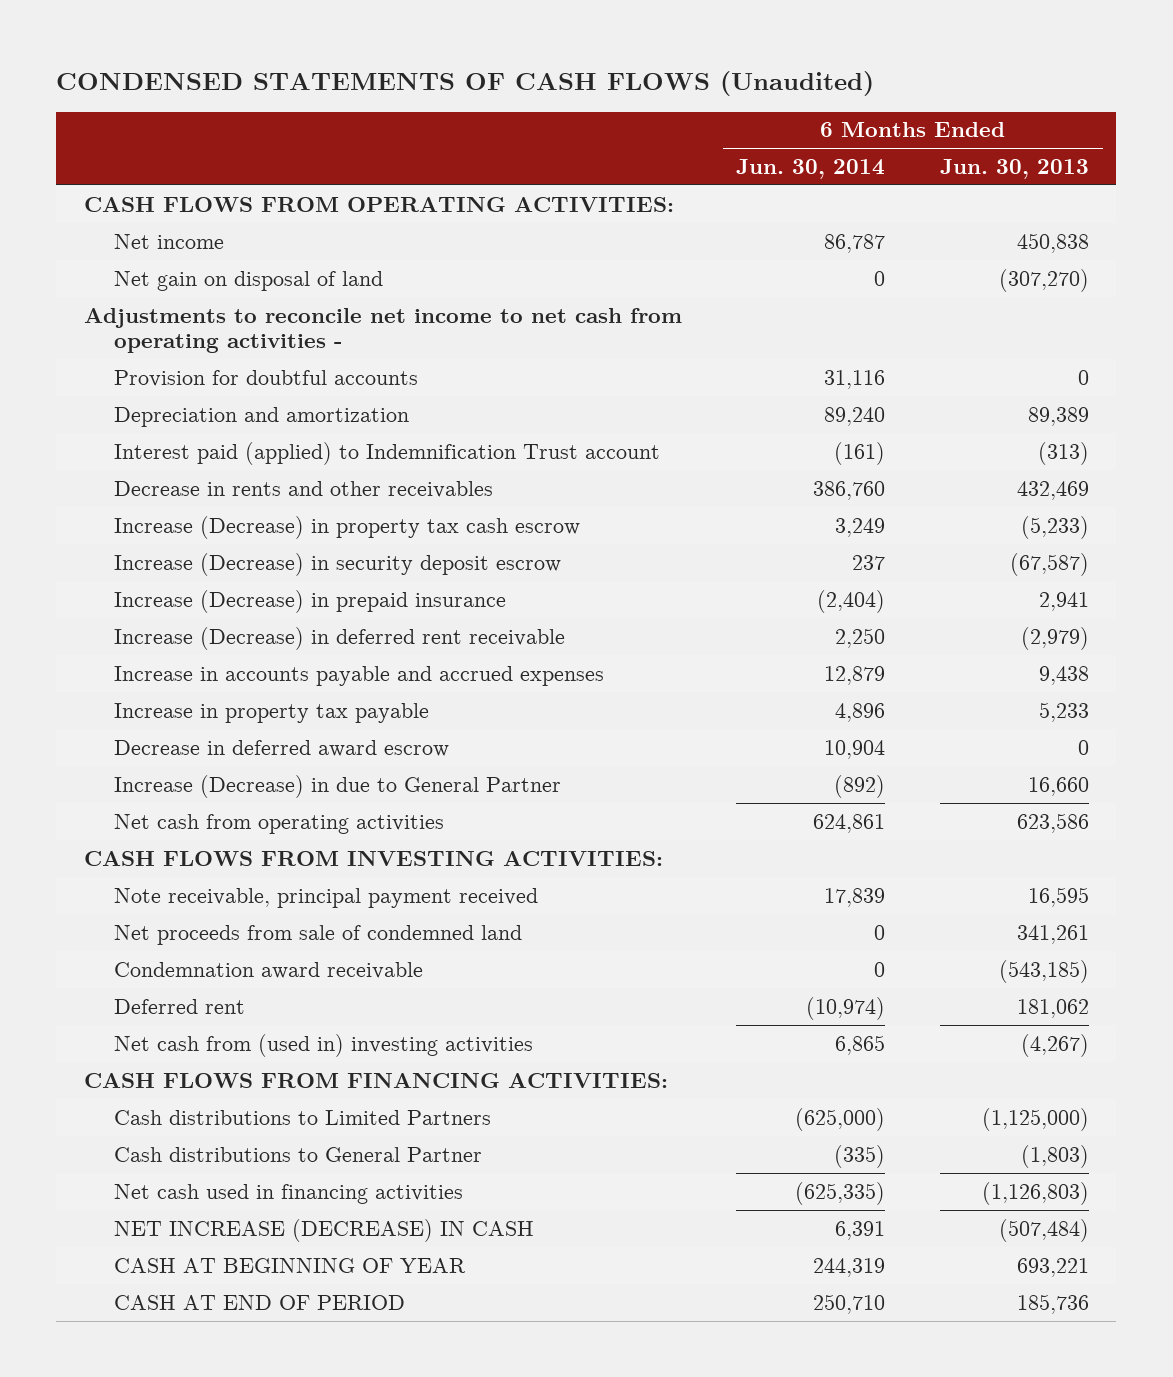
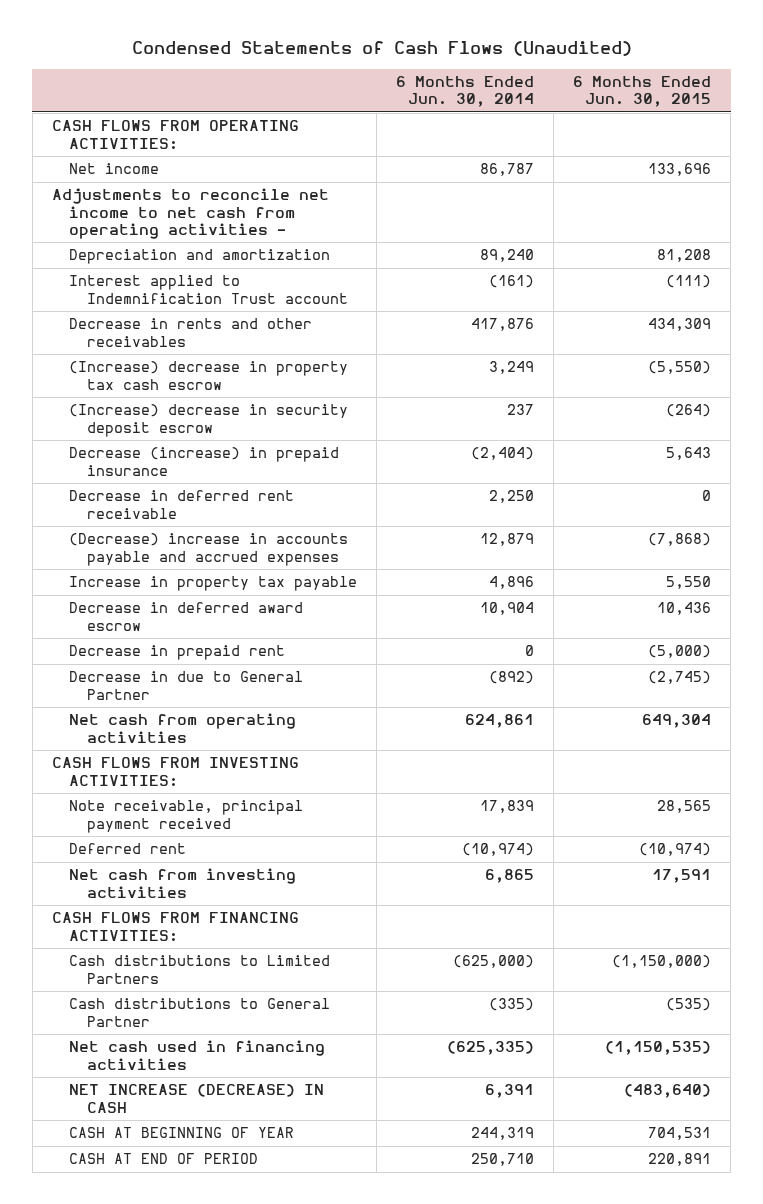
[56,70,875,96] CONDENSED STATEMENTS OF CASH FLOWS (Unaudited) -> [131,41,632,57] Condensed Statements of Cash Flows (Unaudited)
[939,158,1089,179] Jun. 30, 2013 -> none
none -> [573,75,712,108] 6 Months Ended Jun. 30, 2015
[113,270,383,291] Net gain on disposal of land -> none
[113,369,418,387] Provision for doubtful accounts -> none
[113,441,660,465] Interest paid (applied) to Indemnification Trust account -> [69,275,349,304] Interest applied to Indemnification Trust account
[813,480,886,500] 386,760 -> [471,318,535,332] 417,876
[113,515,580,539] Increase (Decrease) in property tax cash escrow -> [69,361,349,390] (Increase) decrease in property tax cash escrow
[113,552,561,576] Increase (Decrease) in security deposit escrow -> [69,404,349,437] (Increase) decrease in security deposit escrow
[113,589,506,613] Increase (Decrease) in prepaid insurance -> [69,447,340,476] Decrease (increase) in prepaid insurance
[113,626,565,650] Increase (Decrease) in deferred rent receivable -> [69,490,295,519] Decrease in deferred rent receivable
[113,665,604,686] Increase in accounts payable and accrued expenses -> [69,533,349,566] (Decrease) increase in accounts payable and accrued expenses
none -> [69,645,286,661] Decrease in prepaid rent
[113,774,561,798] Increase (Decrease) in due to General Partner -> [69,671,304,700] Decrease in due to General Partner
[113,924,522,945] Net proceeds from sale of condemned land -> none
[113,961,423,979] Condemnation award receivable -> none
[113,1033,533,1057] Net cash from (used in) investing activities -> [69,868,297,898] Net cash from investing activities

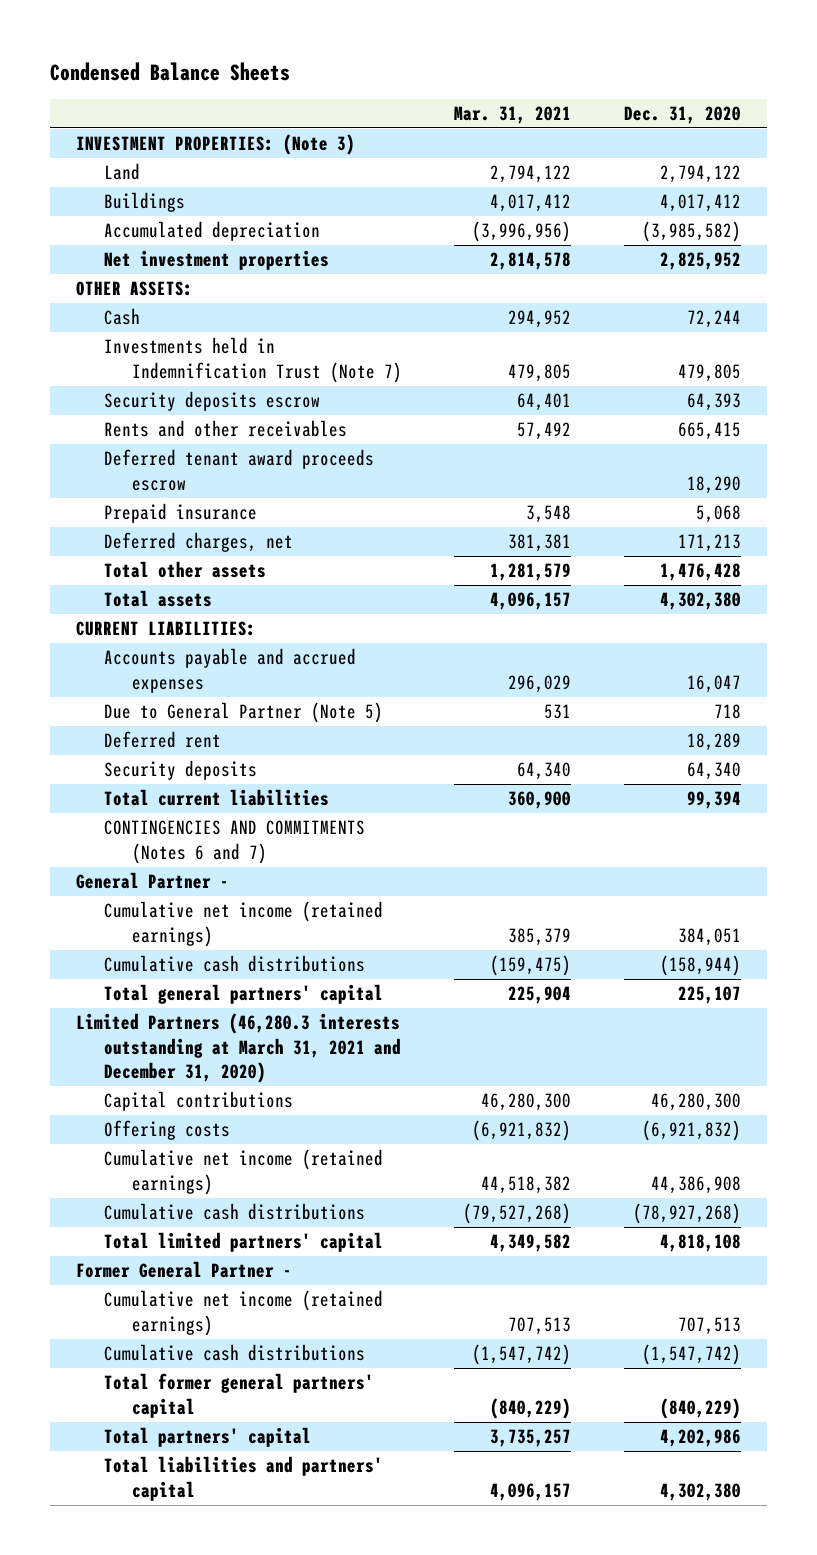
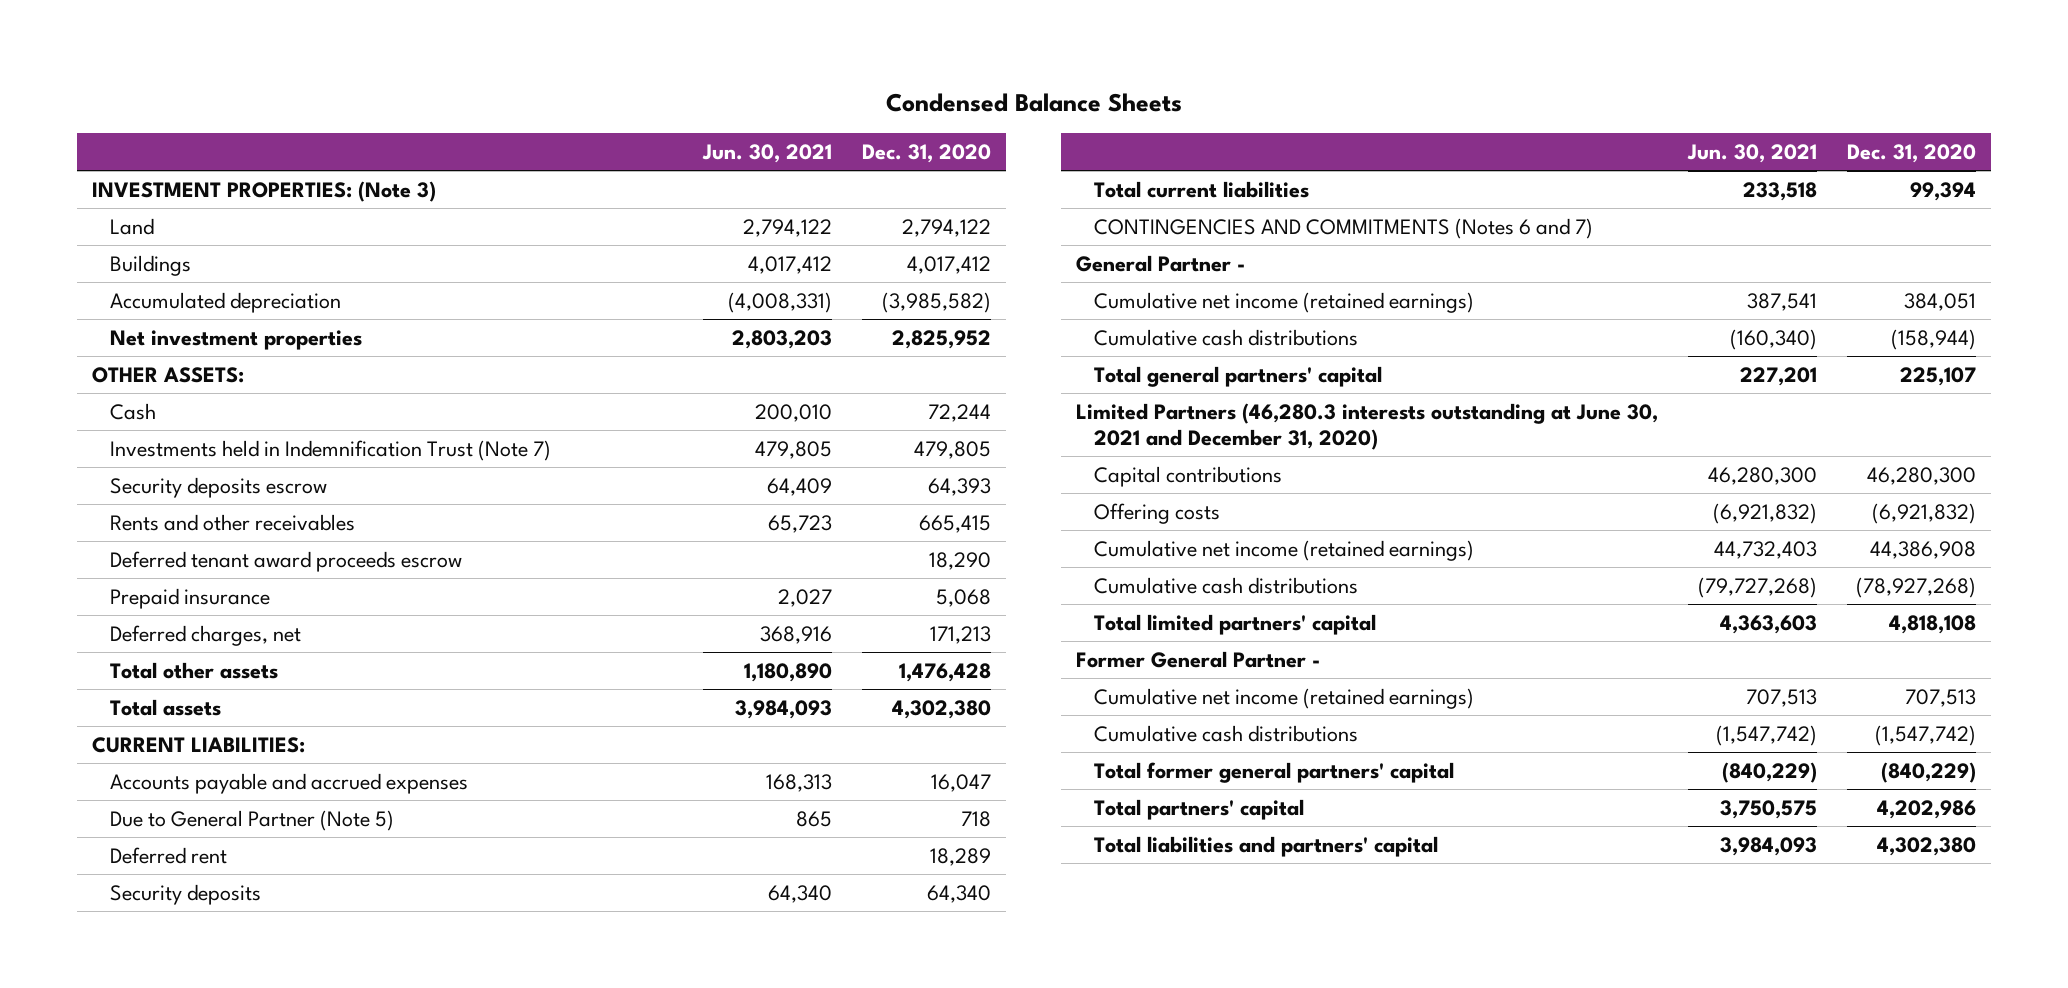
[454,105,572,124] Mar. 31, 2021 -> none
none -> [702,143,833,163] Jun. 30, 2021
[76,1013,402,1083] Limited Partners (46,280.3 interests outstanding at March 31, 2021 and December 31, 2020) -> [1076,402,1659,451] Limited Partners (46,280.3 interests outstanding at June 30, 2021 and December 31, 2020)

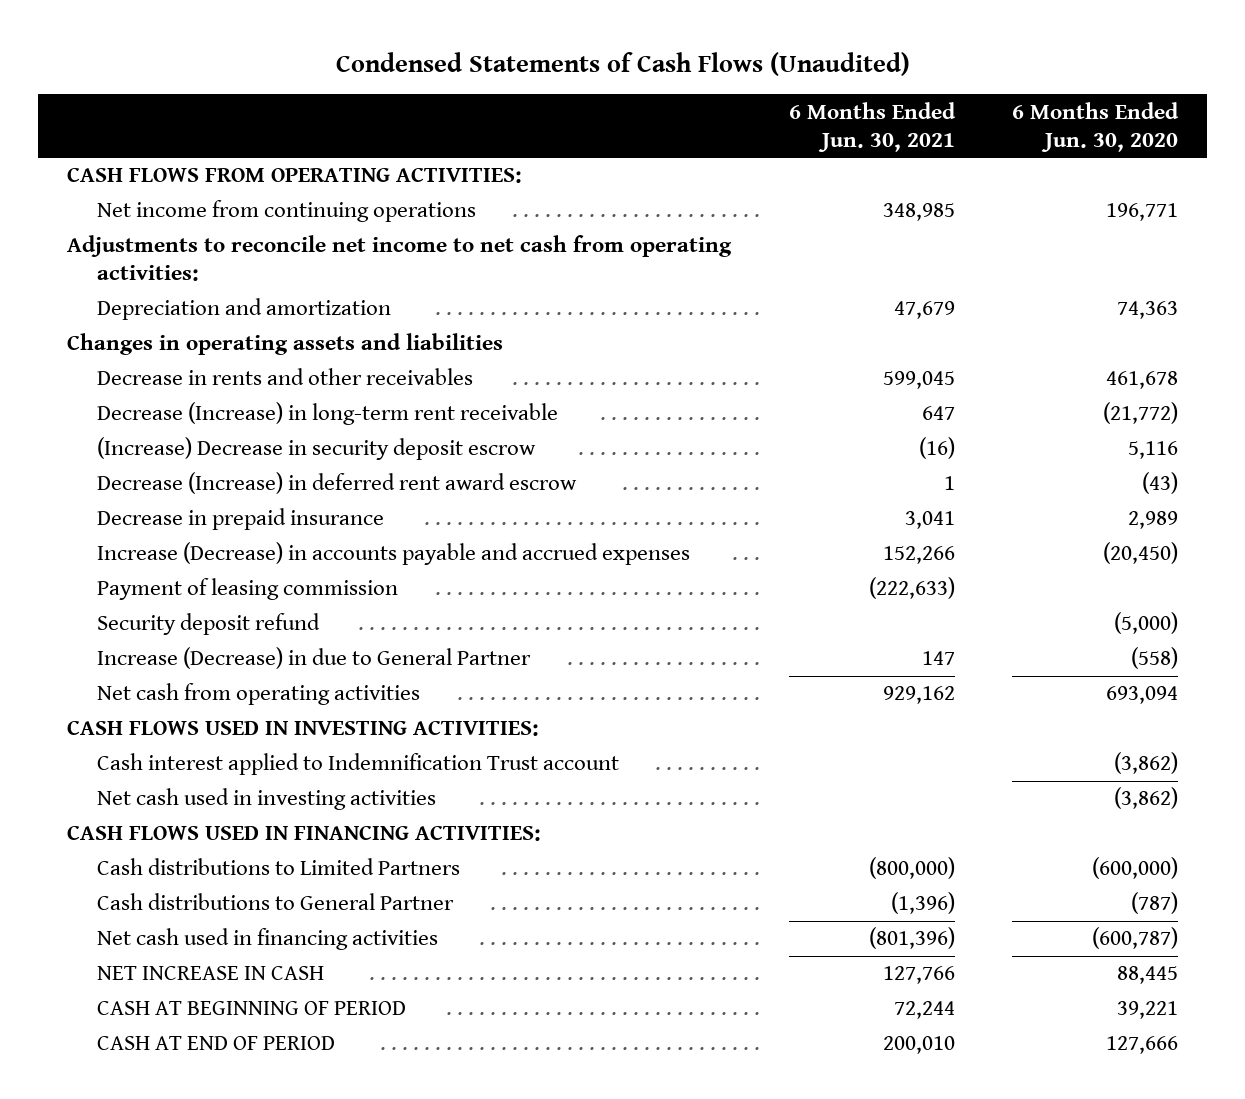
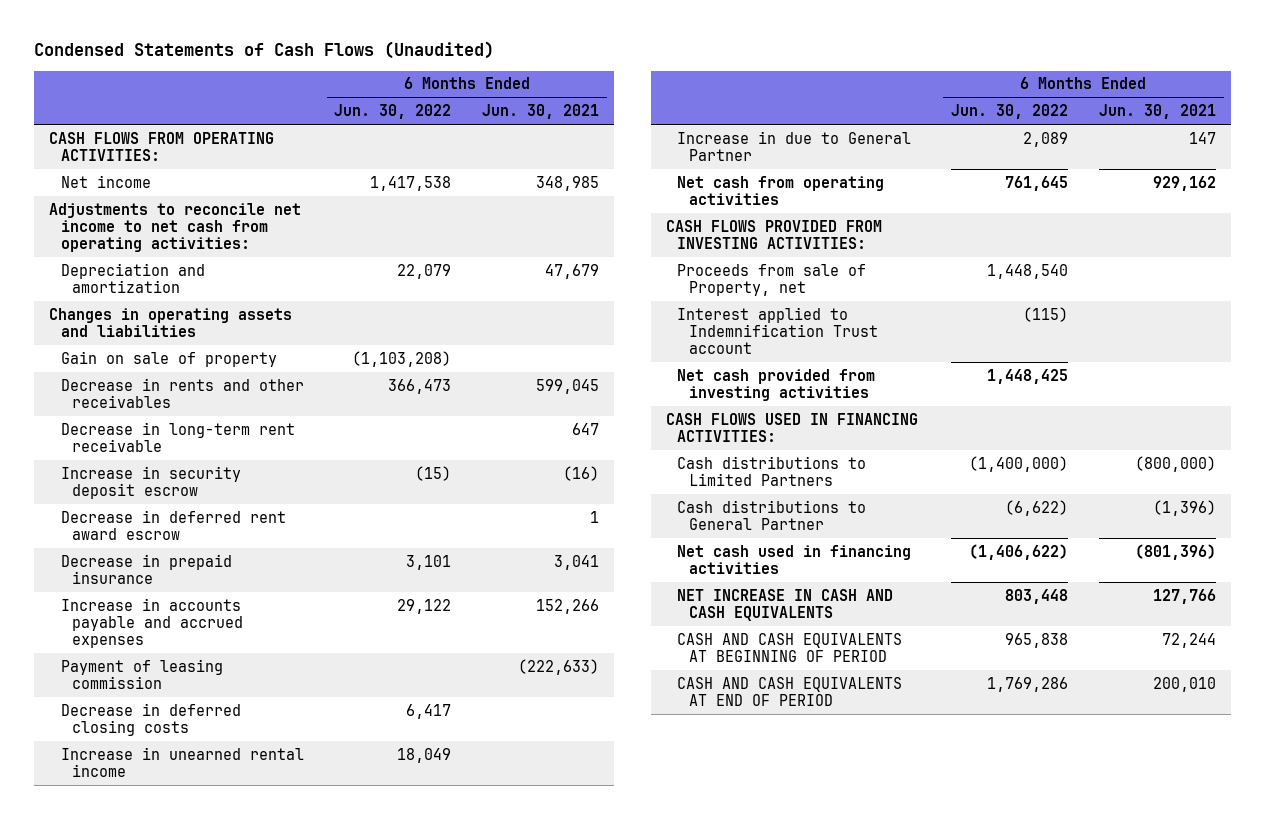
[1012,101,1180,152] 6 Months Ended Jun. 30, 2020 -> none
none -> [334,104,452,120] Jun. 30, 2022
[97,200,477,223] Net income from continuing operations -> [60,174,151,188] Net income
none -> [60,350,277,367] Gain on sale of property
[97,402,559,426] Decrease (Increase) in long-term rent receivable -> [60,421,295,453] Decrease in long-term rent receivable
[97,437,537,461] (Increase) Decrease in security deposit escrow -> [60,465,241,500] Increase in security deposit escrow
[97,472,578,495] Decrease (Increase) in deferred rent award escrow -> [60,509,286,541] Decrease in deferred rent award escrow
[97,542,691,566] Increase (Decrease) in accounts payable and accrued expenses -> [60,597,244,649] Increase in accounts payable and accrued expenses
[97,613,321,636] Security deposit refund -> none
none -> [60,702,241,737] Decrease in deferred closing costs
none -> [60,746,304,778] Increase in unearned rental income
[97,647,532,670] Increase (Decrease) in due to General Partner -> [677,130,912,162] Increase in due to General Partner
[66,720,539,737] CASH FLOWS USED IN INVESTING ACTIVITIES: -> [665,219,882,250] CASH FLOWS PROVIDED FROM INVESTING ACTIVITIES:
none -> [677,263,867,297] Proceeds from sale of Property, net
[97,753,620,776] Cash interest applied to Indemnification Trust account -> [677,306,878,355] Interest applied to Indemnification Trust account
[97,788,437,811] Net cash used in investing activities -> [677,368,876,402] Net cash provided from investing activities
[97,966,325,981] NET INCREASE IN CASH -> [677,588,894,622] NET INCREASE IN CASH AND CASH EQUIVALENTS
[97,1001,407,1016] CASH AT BEGINNING OF PERIOD -> [677,632,903,663] CASH AND CASH EQUIVALENTS AT BEGINNING OF PERIOD
[97,1036,336,1051] CASH AT END OF PERIOD -> [677,676,903,707] CASH AND CASH EQUIVALENTS AT END OF PERIOD

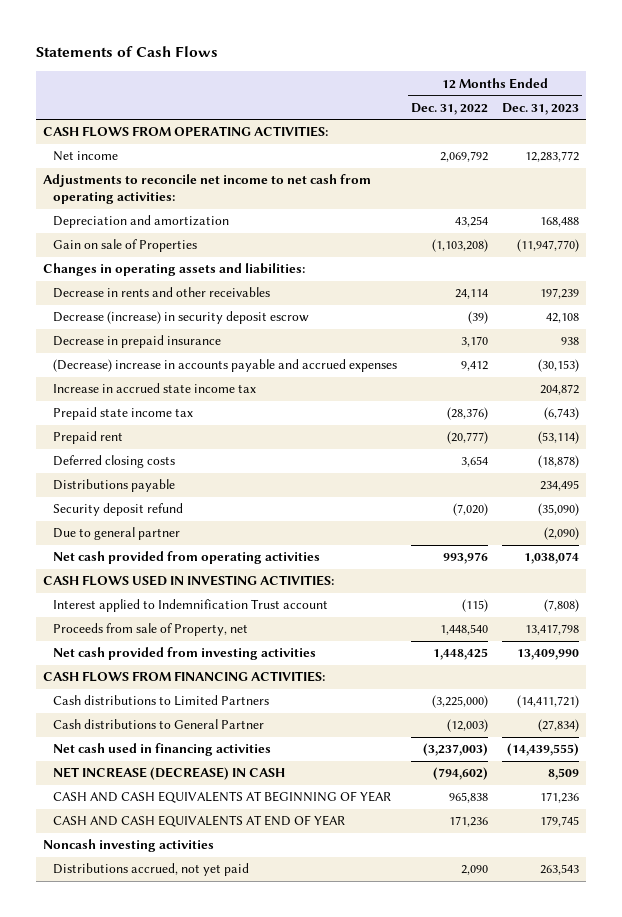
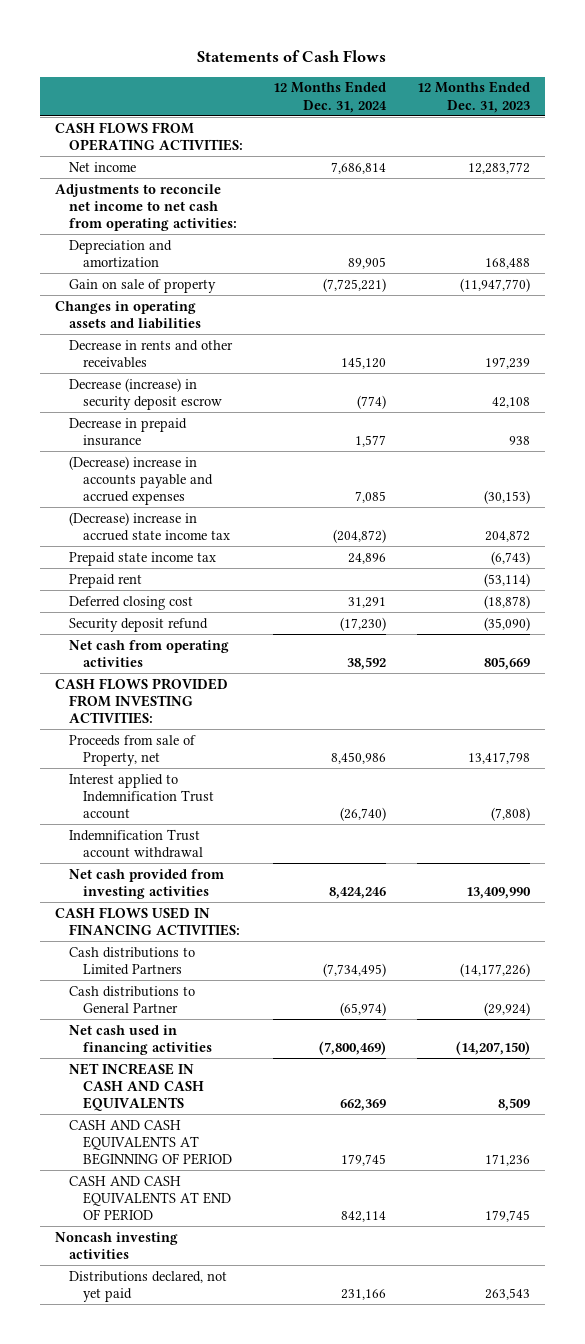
[411,102,489,115] Dec. 31, 2022 -> none
none -> [273,81,388,113] 12 Months Ended Dec. 31, 2024
[53,239,198,253] Gain on sale of Properties -> [69,278,217,293] Gain on sale of property
[43,263,306,277] Changes in operating assets and liabilities: -> [55,300,202,329] Changes in operating assets and liabilities
[53,383,257,394] Increase in accrued state income tax -> [69,511,231,541] (Decrease) increase in accrued state income tax
[53,479,176,493] Distributions payable -> none
[53,455,176,469] Deferred closing costs -> [69,595,194,610] Deferred closing cost
[53,527,181,541] Due to general partner -> none
[53,551,321,565] Net cash provided from operating activities -> [69,639,230,667] Net cash from operating activities
[523,552,579,565] 1,038,074 -> [483,656,530,670] 805,669
[43,575,335,587] CASH FLOWS USED IN INVESTING ACTIVITIES: -> [55,677,229,724] CASH FLOWS PROVIDED FROM INVESTING ACTIVITIES:
[53,599,329,613] Interest applied to Indemnification Trust account -> [69,773,215,819] Interest applied to Indemnification Trust account
none -> [69,828,204,858] Indemnification Trust account withdrawal
[43,671,326,683] CASH FLOWS FROM FINANCING ACTIVITIES: -> [55,906,241,936] CASH FLOWS USED IN FINANCING ACTIVITIES:
[516,695,579,709] (14,411,721) -> [459,962,530,977] (14,177,226)
[537,719,579,733] (27,834) -> [483,1001,530,1016] (29,924)
[506,743,579,757] (14,439,555) -> [455,1040,530,1055] (14,207,150)
[53,767,286,781] NET INCREASE (DECREASE) IN CASH -> [69,1062,205,1111] NET INCREASE IN CASH AND CASH EQUIVALENTS
[53,791,392,804] CASH AND CASH EQUIVALENTS AT BEGINNING OF YEAR -> [69,1119,233,1165] CASH AND CASH EQUIVALENTS AT BEGINNING OF PERIOD
[53,815,346,828] CASH AND CASH EQUIVALENTS AT END OF YEAR -> [69,1175,232,1221] CASH AND CASH EQUIVALENTS AT END OF PERIOD
[53,863,250,877] Distributions accrued, not yet paid -> [69,1270,228,1302] Distributions declared, not yet paid

